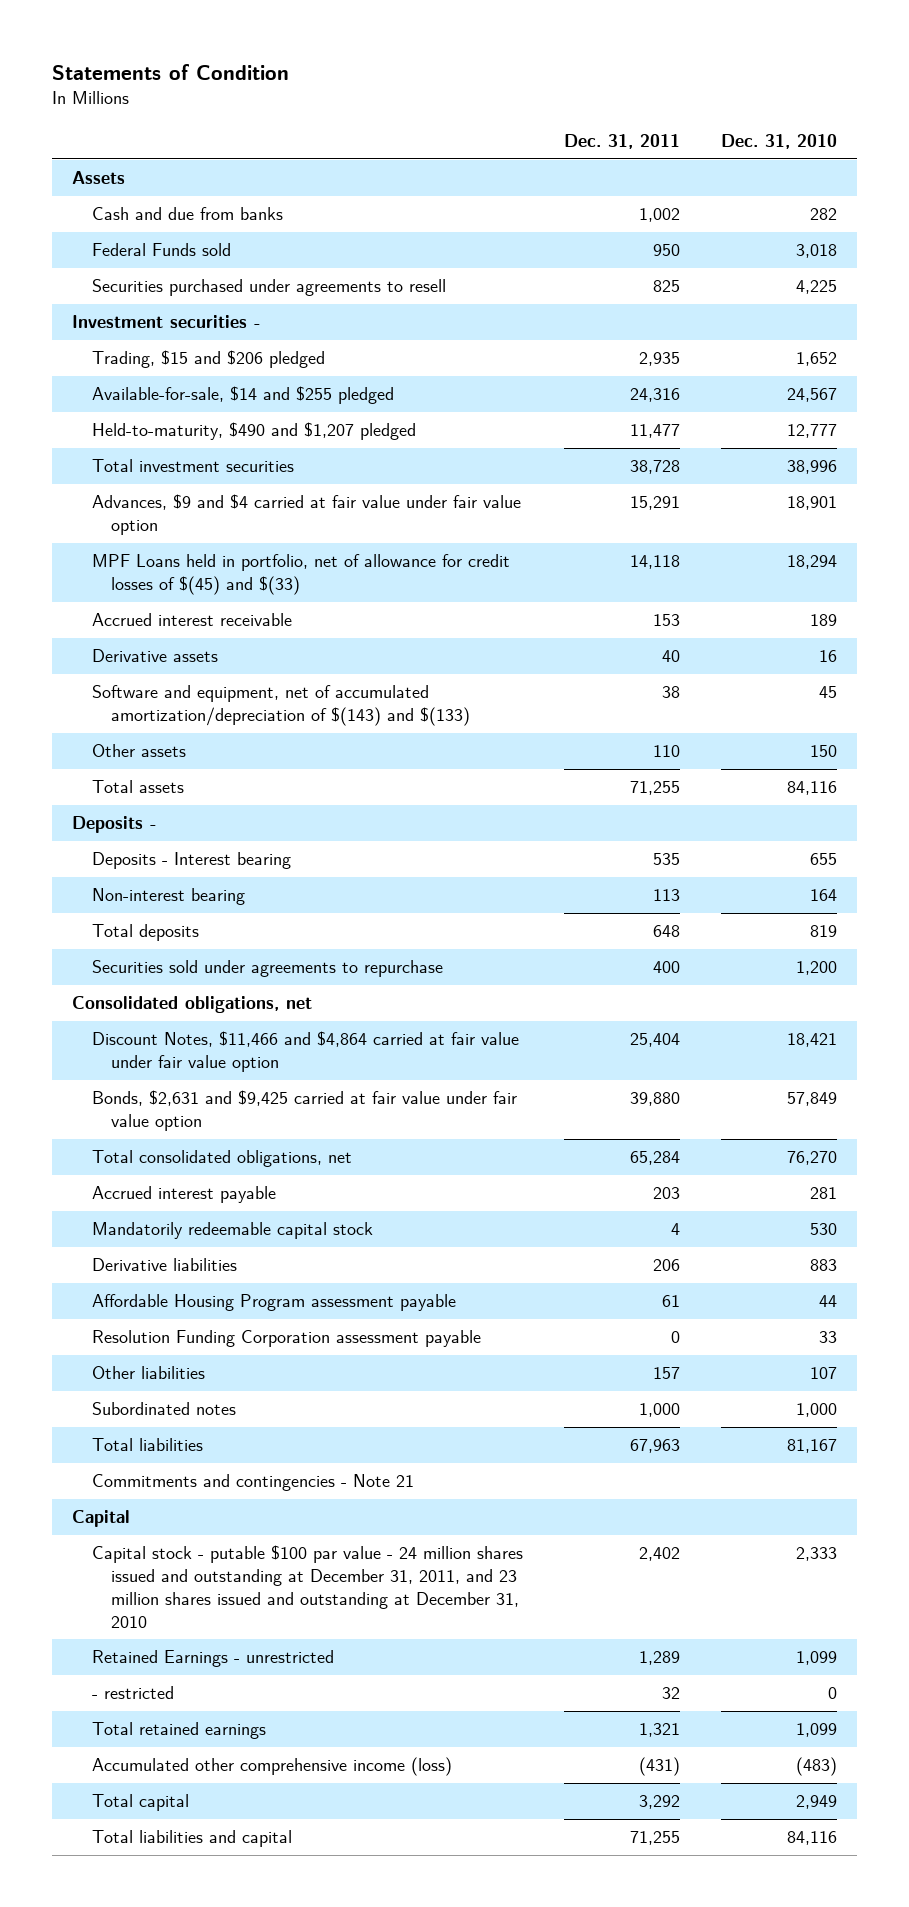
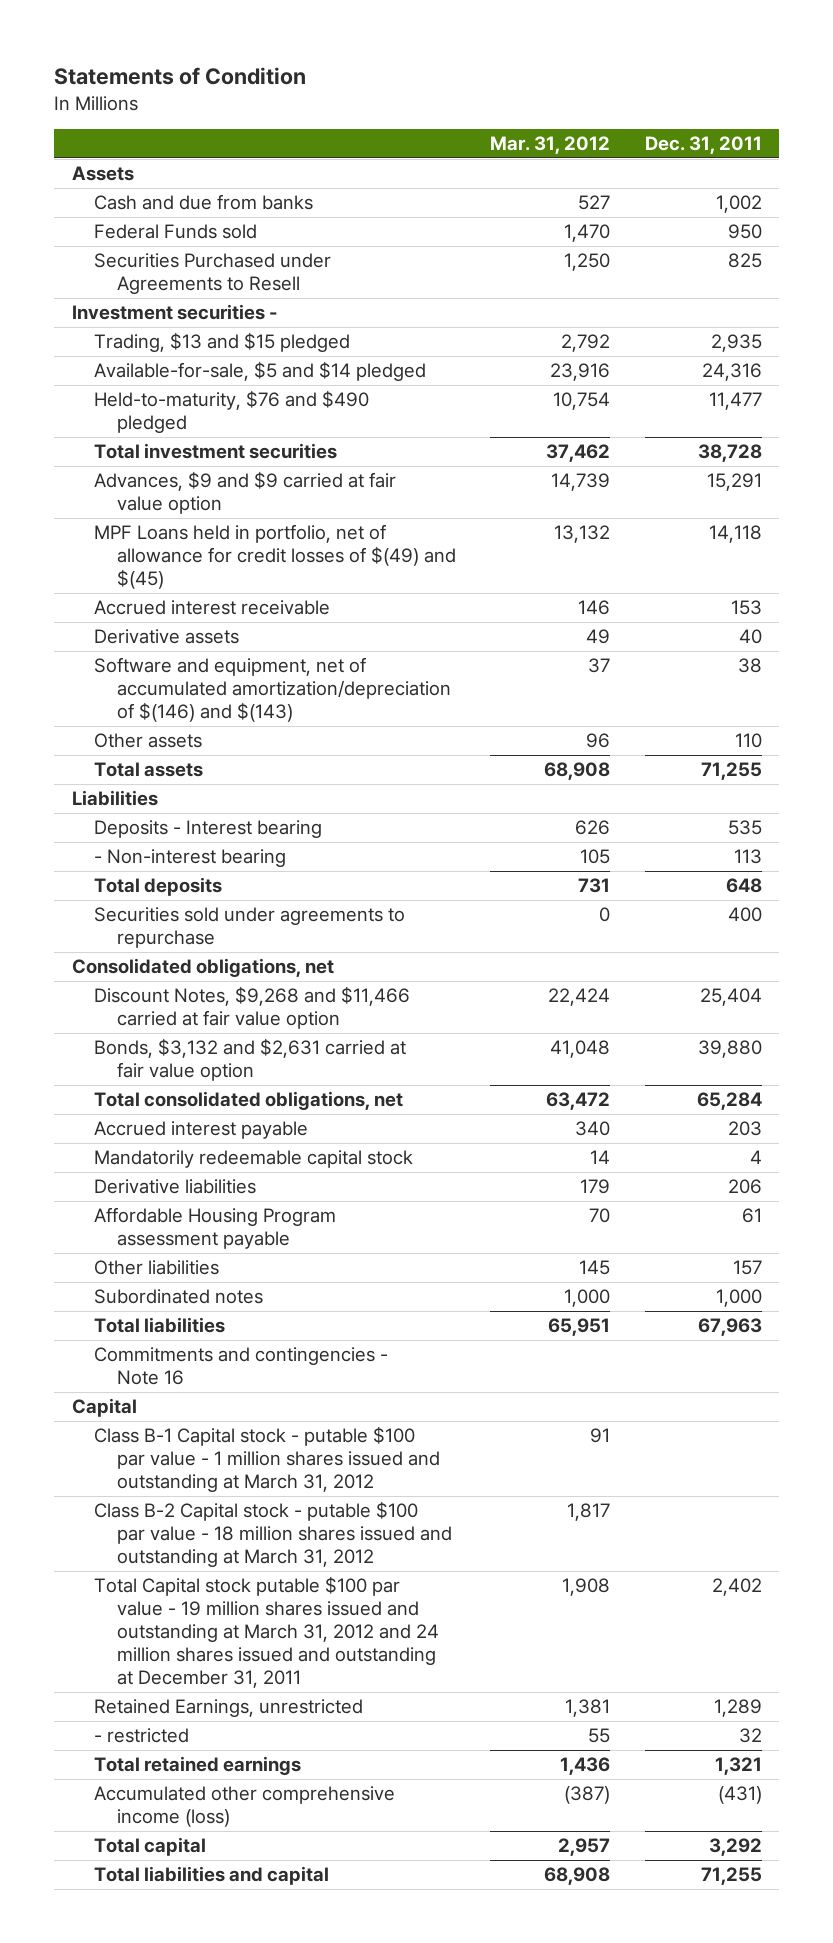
[720,134,837,150] Dec. 31, 2010 -> none
none -> [490,135,611,154] Mar. 31, 2012
[91,279,446,297] Securities purchased under agreements to resell -> [94,253,332,295] Securities Purchased under Agreements to Resell
[91,350,325,369] Trading, $15 and $206 pledged -> [94,332,351,353] Trading, $13 and $15 pledged
[91,386,394,405] Available-for-sale, $14 and $255 pledged -> [94,361,427,382] Available-for-sale, $5 and $14 pledged
[91,422,416,441] Held-to-maturity, $490 and $1,207 pledged -> [94,390,370,434] Held-to-maturity, $76 and $490 pledged
[91,494,521,536] Advances, $9 and $4 carried at fair value under fair value option -> [94,471,397,515] Advances, $9 and $9 carried at fair value option
[91,554,510,596] MPF Loans held in portfolio, net of allowance for credit losses of $(45) and $(33) -> [94,524,456,590] MPF Loans held in portfolio, net of allowance for credit losses of $(49) and $(45)
[91,685,470,727] Software and equipment, net of accumulated amortization/depreciation of $(143) and $(133) -> [94,657,451,723] Software and equipment, net of accumulated amortization/depreciation of $(146) and $(143)
[72,816,158,834] Deposits - -> none
none -> [71,790,158,807] Liabilities
[91,888,245,906] Non-interest bearing -> [94,849,287,868] - Non-interest bearing
[91,1031,519,1073] Discount Notes, $11,466 and $4,864 carried at fair value under fair value option -> [94,986,411,1030] Discount Notes, $9,268 and $11,466 carried at fair value option
[91,1090,517,1132] Bonds, $2,631 and $9,425 carried at fair value under fair value option -> [94,1038,407,1082] Bonds, $3,132 and $2,631 carried at fair value option
[91,1330,481,1348] Resolution Funding Corporation assessment payable -> none
[91,1474,414,1492] Commitments and contingencies - Note 21 -> [94,1347,389,1386] Commitments and contingencies - Note 16
none -> [94,1426,440,1493] Class B-1 Capital stock - putable $100 par value - 1 million shares issued and outstanding at March 31, 2012
none -> [94,1501,452,1568] Class B-2 Capital stock - putable $100 par value - 18 million shares issued and outstanding at March 31, 2012
[91,1545,523,1628] Capital stock - putable $100 par value - 24 million shares issued and outstanding at December 31, 2011, and 23 million shares issued and outstanding at December 31, 2010 -> [94,1576,439,1689] Total Capital stock putable $100 par value - 19 million shares issued and outstanding at March 31, 2012 and 24 million shares issued and outstanding at December 31, 2011
[91,1650,334,1668] Retained Earnings - unrestricted -> [94,1699,364,1718] Retained Earnings, unrestricted

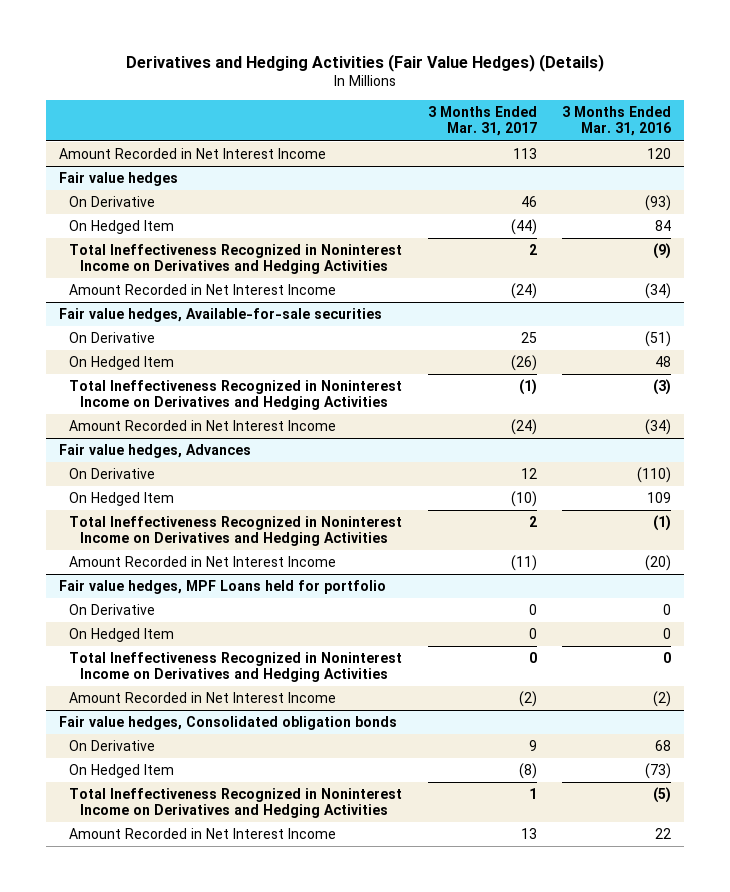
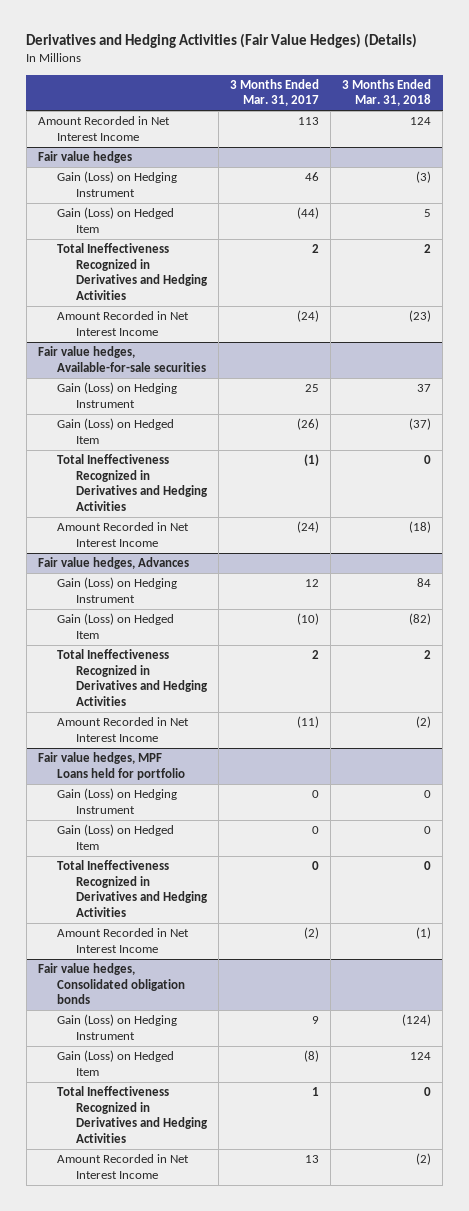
[562,106,672,137] 3 Months Ended Mar. 31, 2016 -> none
none -> [342,78,432,107] 3 Months Ended Mar. 31, 2018
[69,196,156,208] On Derivative -> [56,171,177,197] Gain (Loss) on Hedging Instrument
[69,220,175,235] On Hedged Item -> [56,207,174,233] Gain (Loss) on Hedged Item
[69,244,403,275] Total Ineffectiveness Recognized in Noninterest Income on Derivatives and Hedging Activities -> [56,243,208,300] Total Ineffectiveness Recognized in Derivatives and Hedging Activities
[69,332,156,344] On Derivative -> [56,382,177,408] Gain (Loss) on Hedging Instrument
[69,356,175,371] On Hedged Item -> [56,418,174,444] Gain (Loss) on Hedged Item
[69,380,403,411] Total Ineffectiveness Recognized in Noninterest Income on Derivatives and Hedging Activities -> [56,454,208,511] Total Ineffectiveness Recognized in Derivatives and Hedging Activities
[69,468,156,480] On Derivative -> [56,577,177,603] Gain (Loss) on Hedging Instrument
[69,492,175,507] On Hedged Item -> [56,613,174,639] Gain (Loss) on Hedged Item
[69,516,403,547] Total Ineffectiveness Recognized in Noninterest Income on Derivatives and Hedging Activities -> [56,649,208,706] Total Ineffectiveness Recognized in Derivatives and Hedging Activities
[69,604,156,616] On Derivative -> [56,788,177,814] Gain (Loss) on Hedging Instrument
[69,628,175,643] On Hedged Item -> [56,824,174,850] Gain (Loss) on Hedged Item
[69,652,403,683] Total Ineffectiveness Recognized in Noninterest Income on Derivatives and Hedging Activities -> [56,860,208,917] Total Ineffectiveness Recognized in Derivatives and Hedging Activities
[69,740,156,752] On Derivative -> [56,1014,177,1040] Gain (Loss) on Hedging Instrument
[69,764,175,779] On Hedged Item -> [56,1050,174,1076] Gain (Loss) on Hedged Item
[69,788,403,819] Total Ineffectiveness Recognized in Noninterest Income on Derivatives and Hedging Activities -> [56,1086,208,1143] Total Ineffectiveness Recognized in Derivatives and Hedging Activities

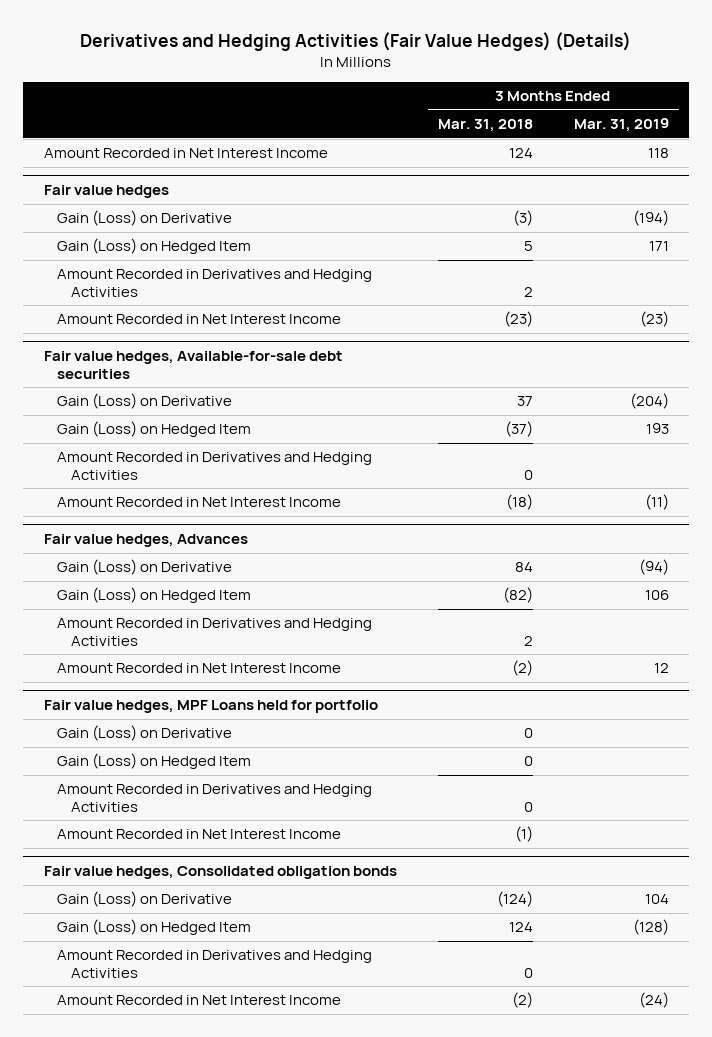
[229,78,319,107] 3 Months Ended Mar. 31, 2017 -> none
none -> [573,118,669,133] Mar. 31, 2019
[56,171,177,197] Gain (Loss) on Hedging Instrument -> [57,210,233,227] Gain (Loss) on Derivative
[56,243,208,300] Total Ineffectiveness Recognized in Derivatives and Hedging Activities -> [57,269,373,297] Amount Recorded in Derivatives and Hedging Activities
[37,346,206,372] Fair value hedges, Available-for-sale securities -> [43,351,343,379] Fair value hedges, Available-for-sale debt securities
[56,382,177,408] Gain (Loss) on Hedging Instrument -> [57,393,233,410] Gain (Loss) on Derivative
[56,454,208,511] Total Ineffectiveness Recognized in Derivatives and Hedging Activities -> [57,452,373,480] Amount Recorded in Derivatives and Hedging Activities
[56,577,177,603] Gain (Loss) on Hedging Instrument -> [57,559,233,576] Gain (Loss) on Derivative
[56,649,208,706] Total Ineffectiveness Recognized in Derivatives and Hedging Activities -> [57,618,373,646] Amount Recorded in Derivatives and Hedging Activities
[56,788,177,814] Gain (Loss) on Hedging Instrument -> [57,725,233,742] Gain (Loss) on Derivative
[56,860,208,917] Total Ineffectiveness Recognized in Derivatives and Hedging Activities -> [57,784,373,812] Amount Recorded in Derivatives and Hedging Activities
[56,1014,177,1040] Gain (Loss) on Hedging Instrument -> [57,891,233,908] Gain (Loss) on Derivative
[56,1086,208,1143] Total Ineffectiveness Recognized in Derivatives and Hedging Activities -> [57,950,373,978] Amount Recorded in Derivatives and Hedging Activities

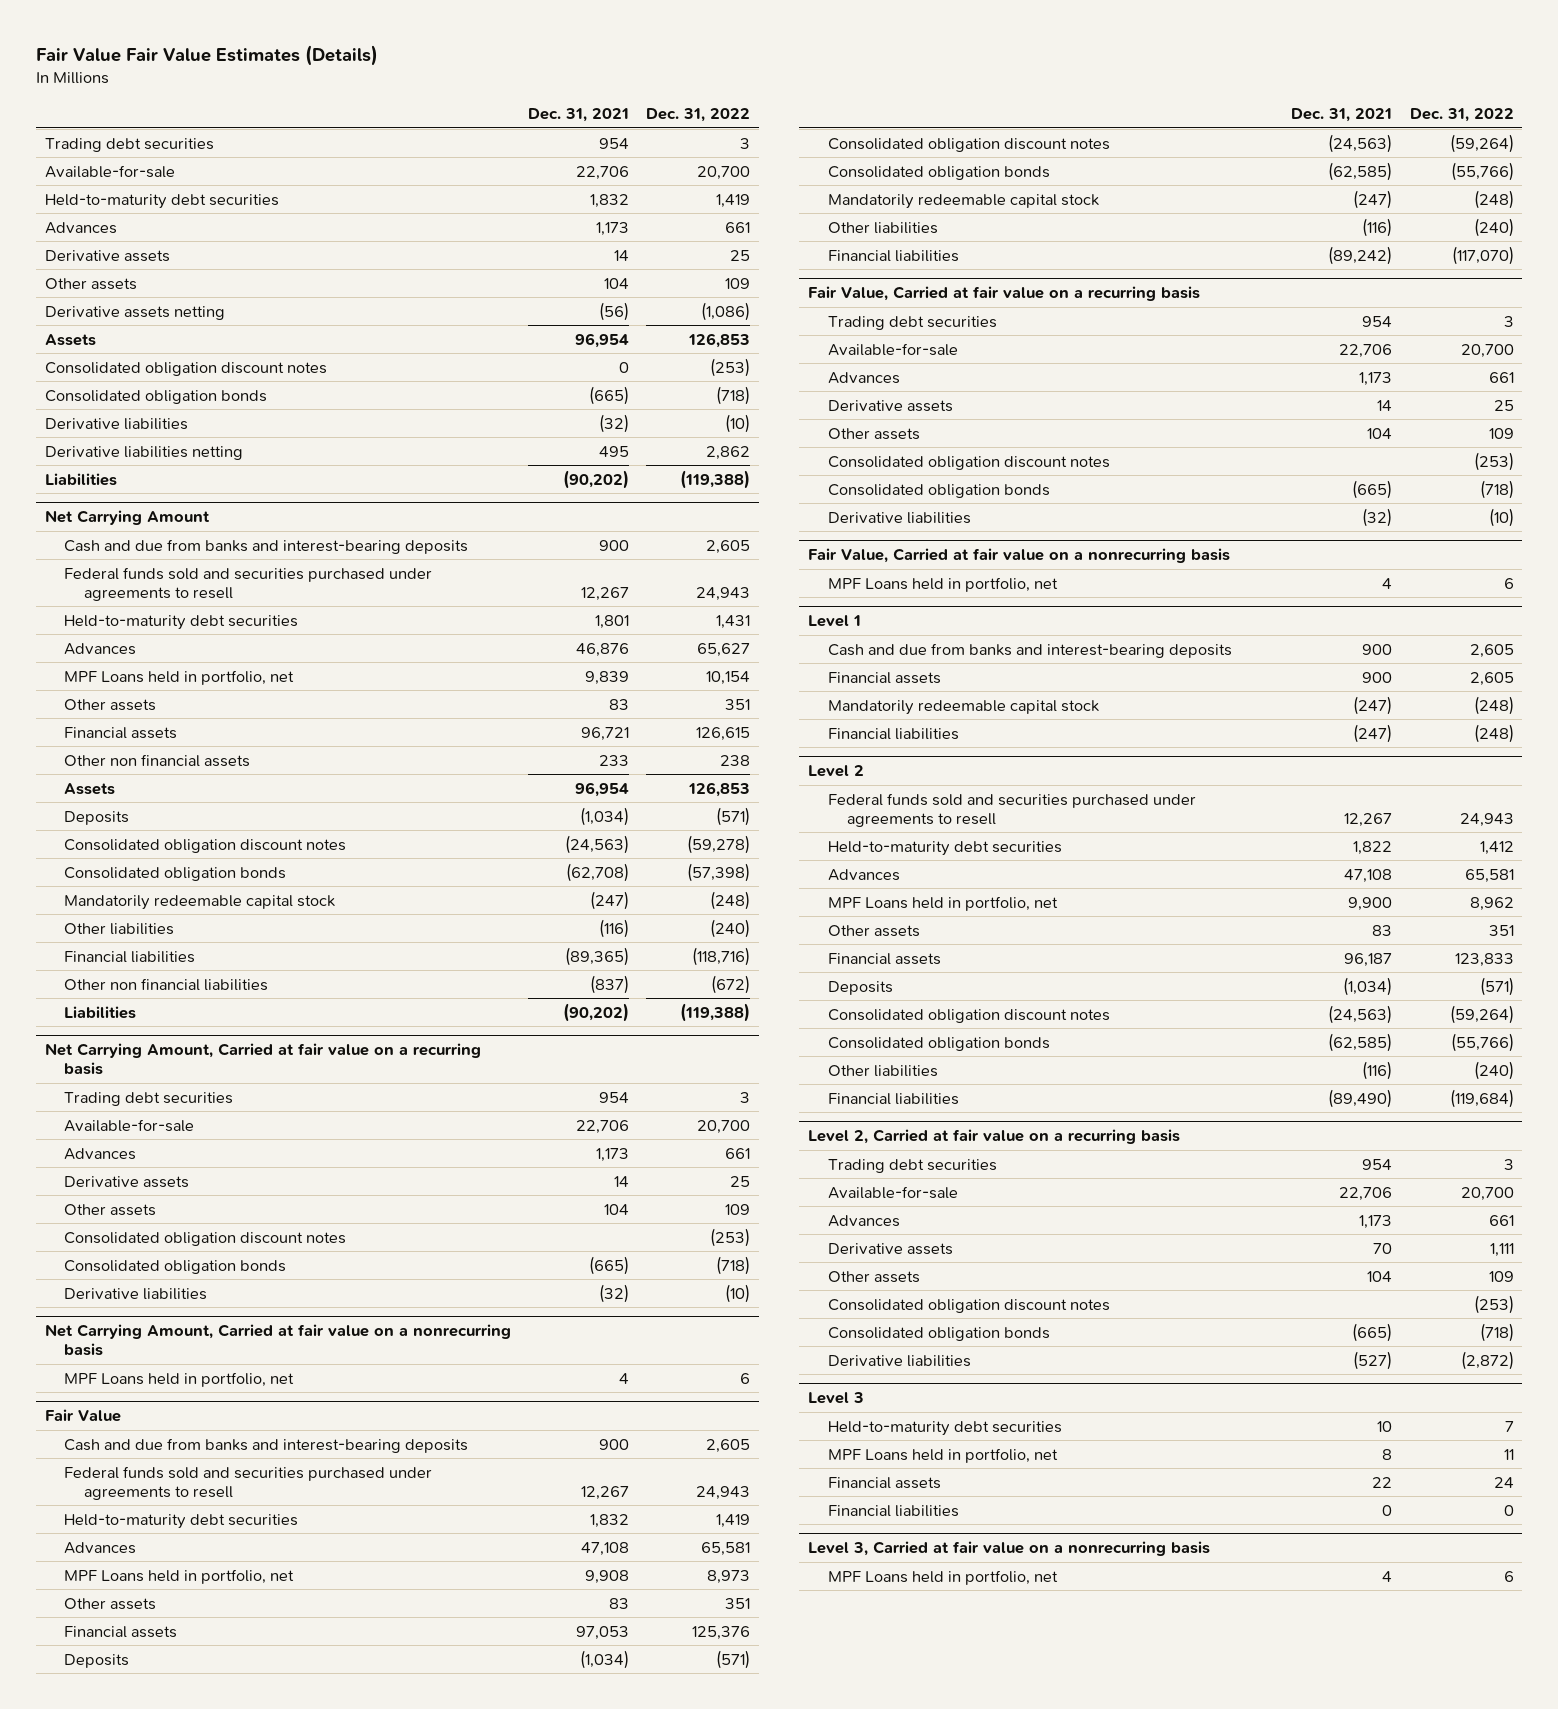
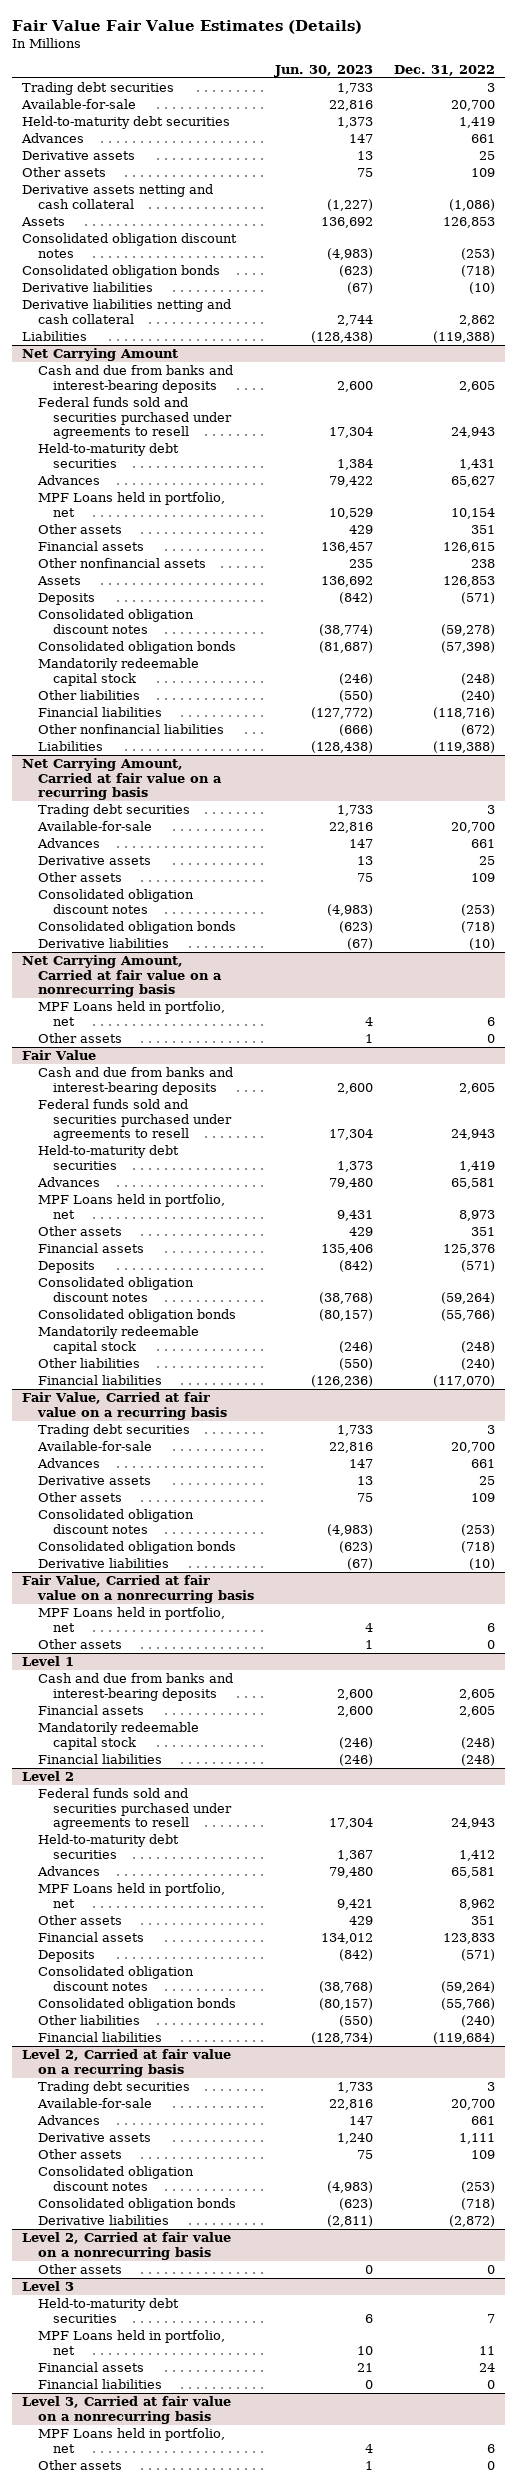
[527,108,629,123] Dec. 31, 2021 -> none
none -> [273,64,373,77] Jun. 30, 2023
[44,305,225,320] Derivative assets netting -> [22,184,214,209] Derivative assets netting and cash collateral
[44,445,243,460] Derivative liabilities netting -> [22,299,232,324] Derivative liabilities netting and cash collateral
[64,753,251,767] Other non financial assets -> [37,558,206,569] Other nonfinancial assets
[64,977,269,991] Other non financial liabilities -> [37,724,224,735] Other nonfinancial liabilities
none -> [37,1033,122,1044] Other assets
none -> [37,1639,122,1650] Other assets
none -> [22,2232,232,2260] Level 2, Carried at fair value on a nonrecurring basis
none -> [37,2264,122,2275] Other assets
none -> [37,2460,122,2471] Other assets

